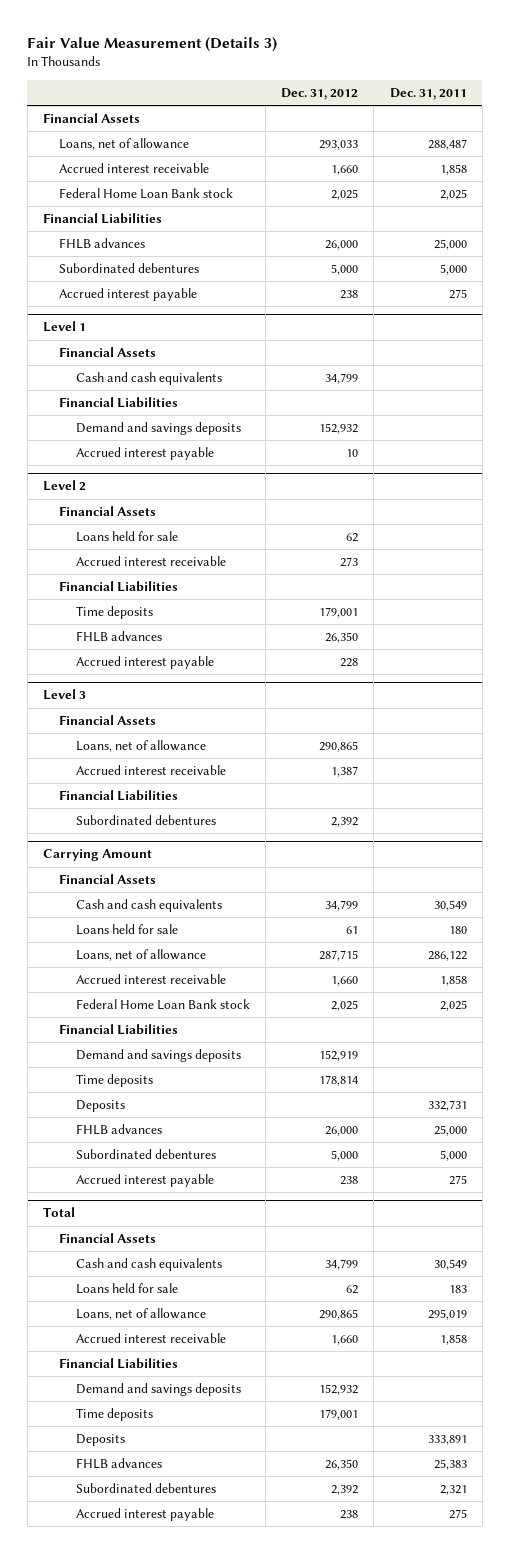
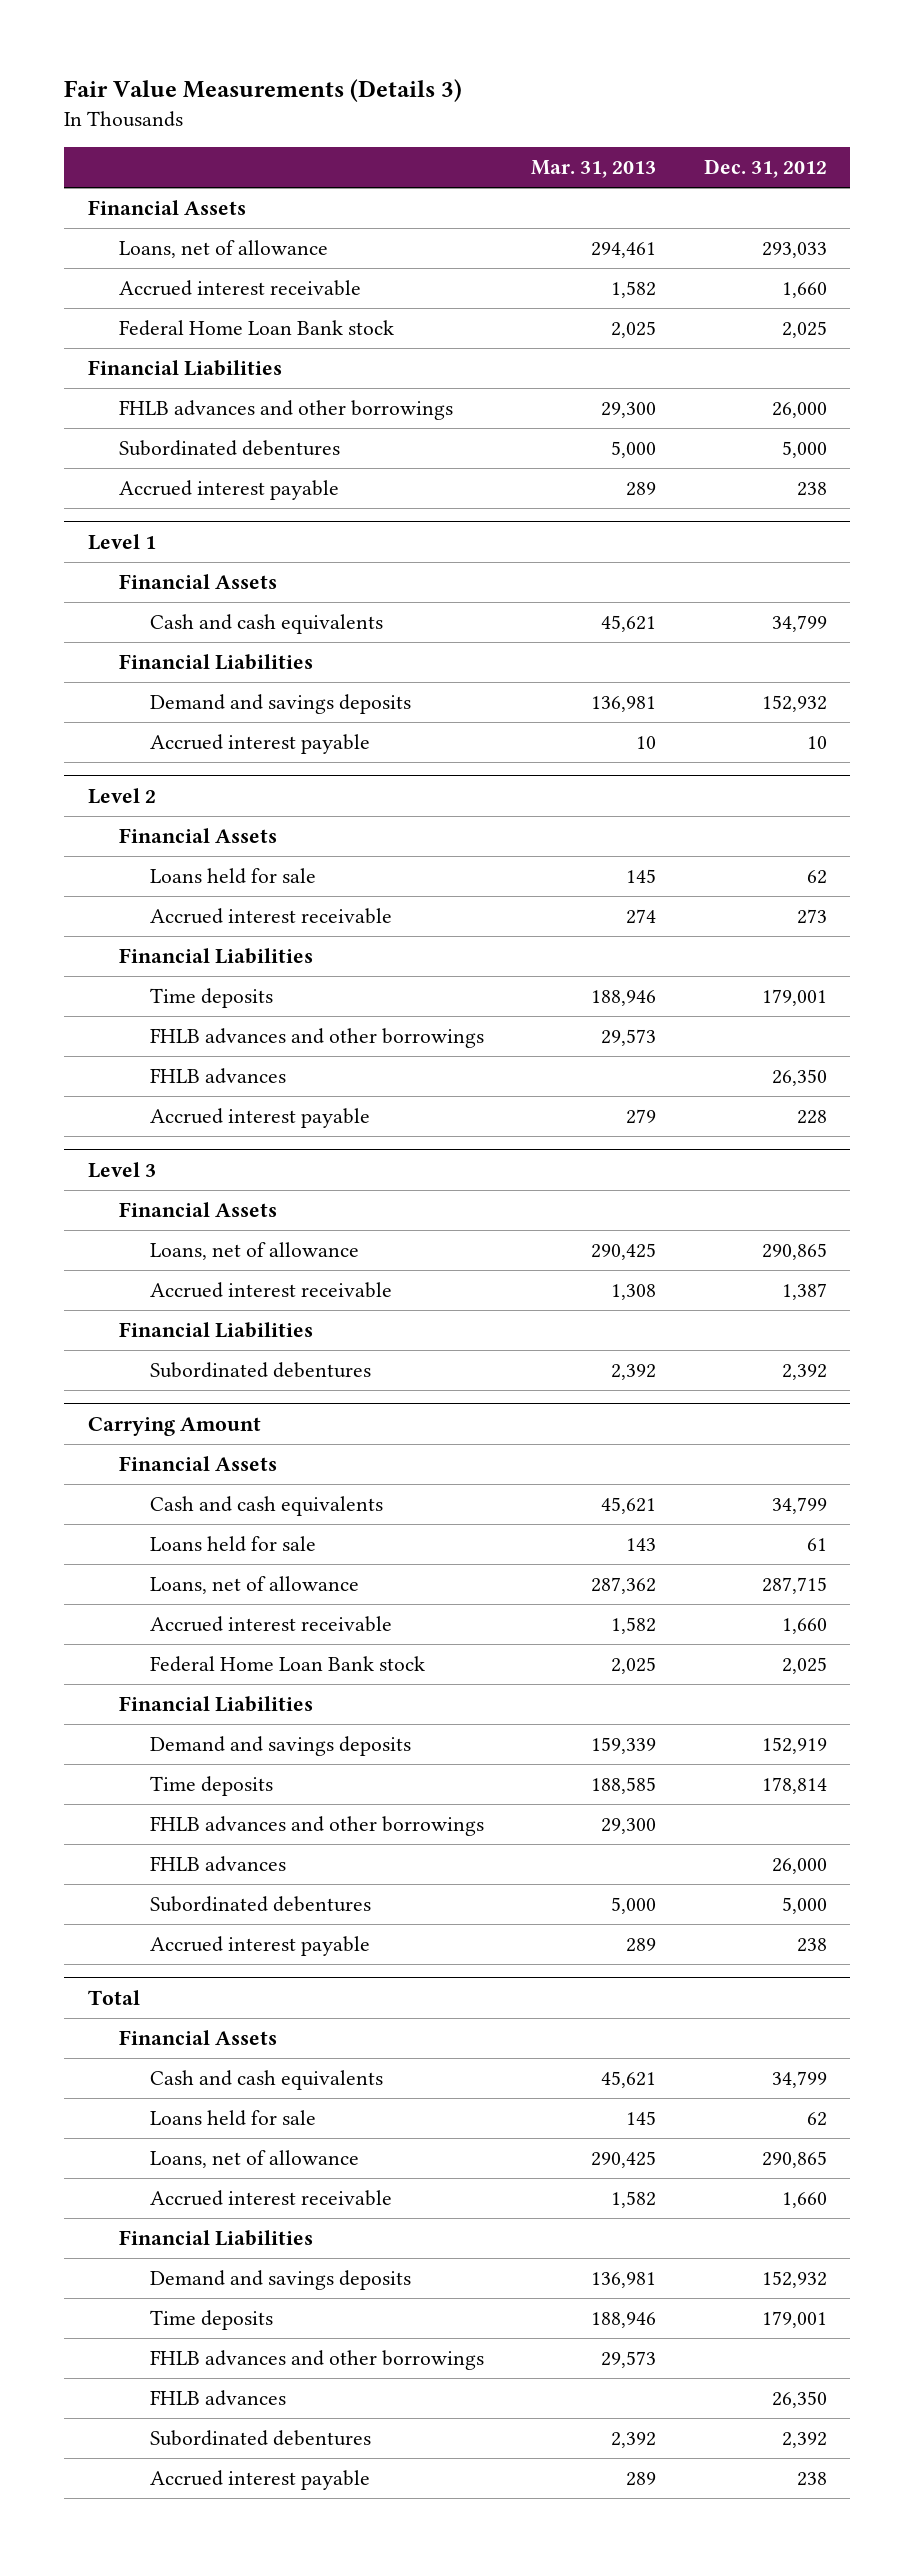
[27,36,278,52] Fair Value Measurement (Details 3) -> [63,79,462,103] Fair Value Measurements (Details 3)
[389,87,467,100] Dec. 31, 2011 -> none
none -> [531,160,657,179] Mar. 31, 2013
[59,238,146,250] FHLB advances -> none
none -> [118,399,453,420] FHLB advances and other borrowings
none -> [149,1027,484,1048] FHLB advances and other borrowings
[75,1100,125,1113] Deposits -> none
none -> [149,1815,484,1836] FHLB advances and other borrowings
[75,1434,125,1447] Deposits -> none
none -> [149,2349,484,2370] FHLB advances and other borrowings

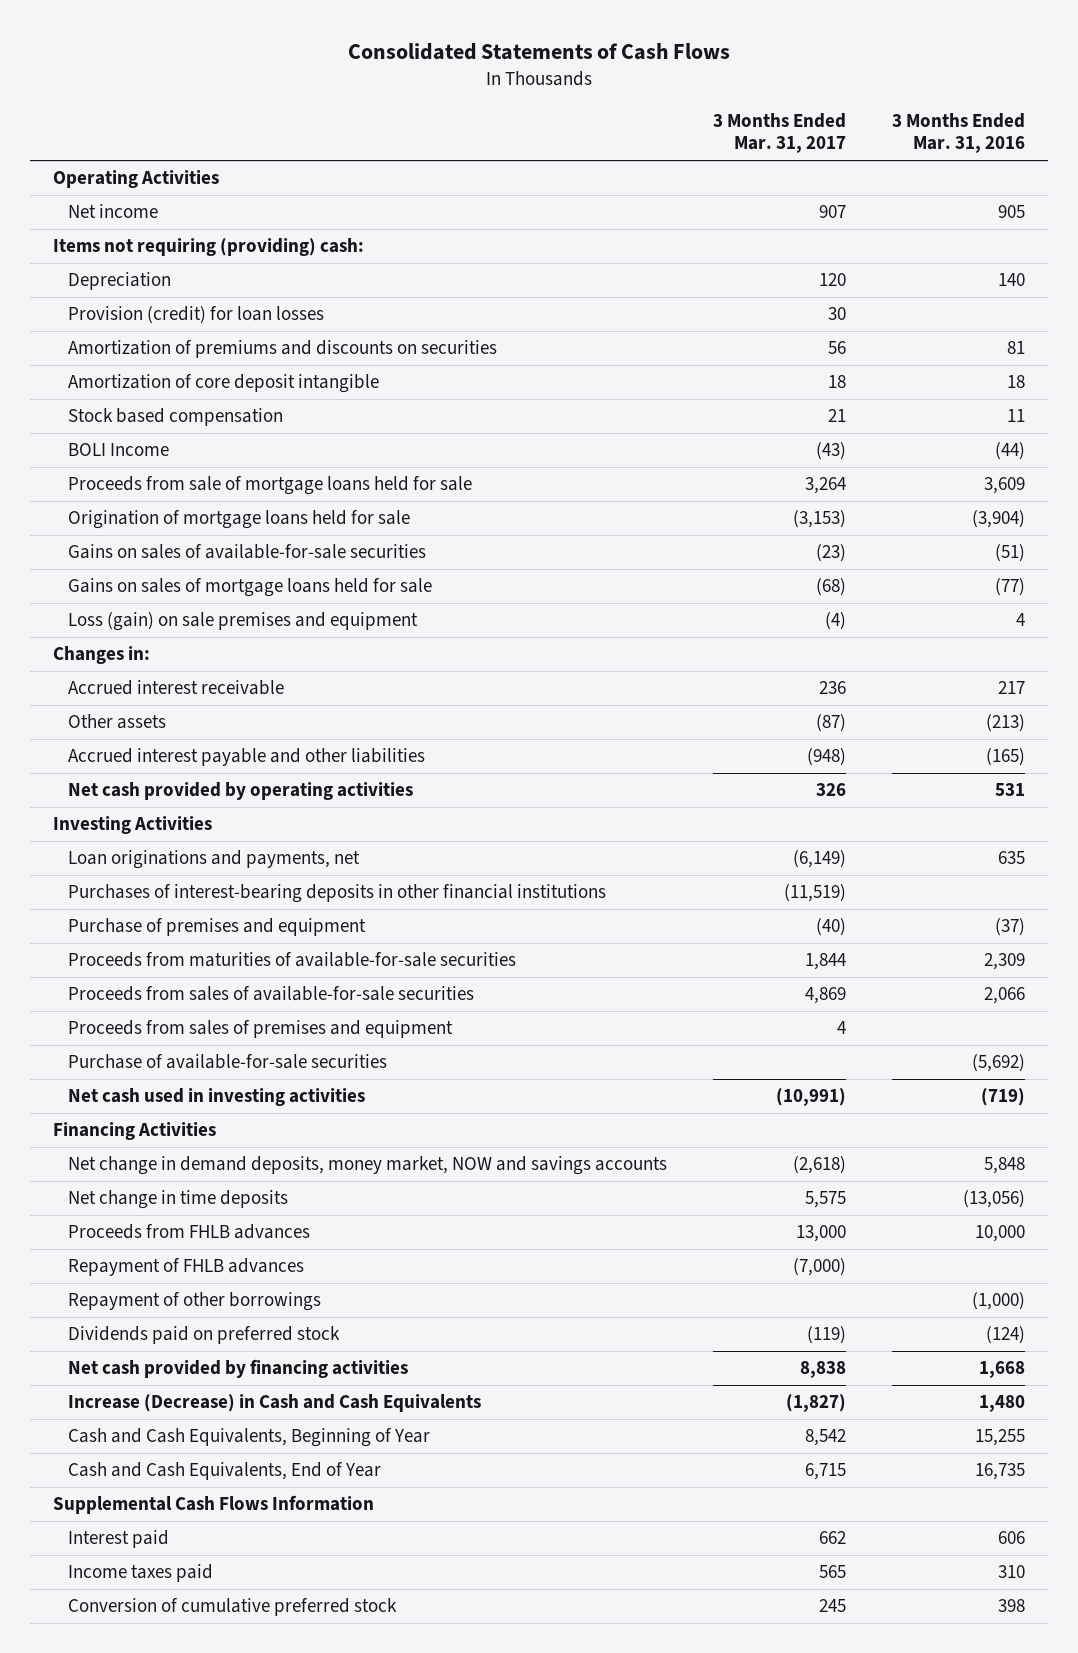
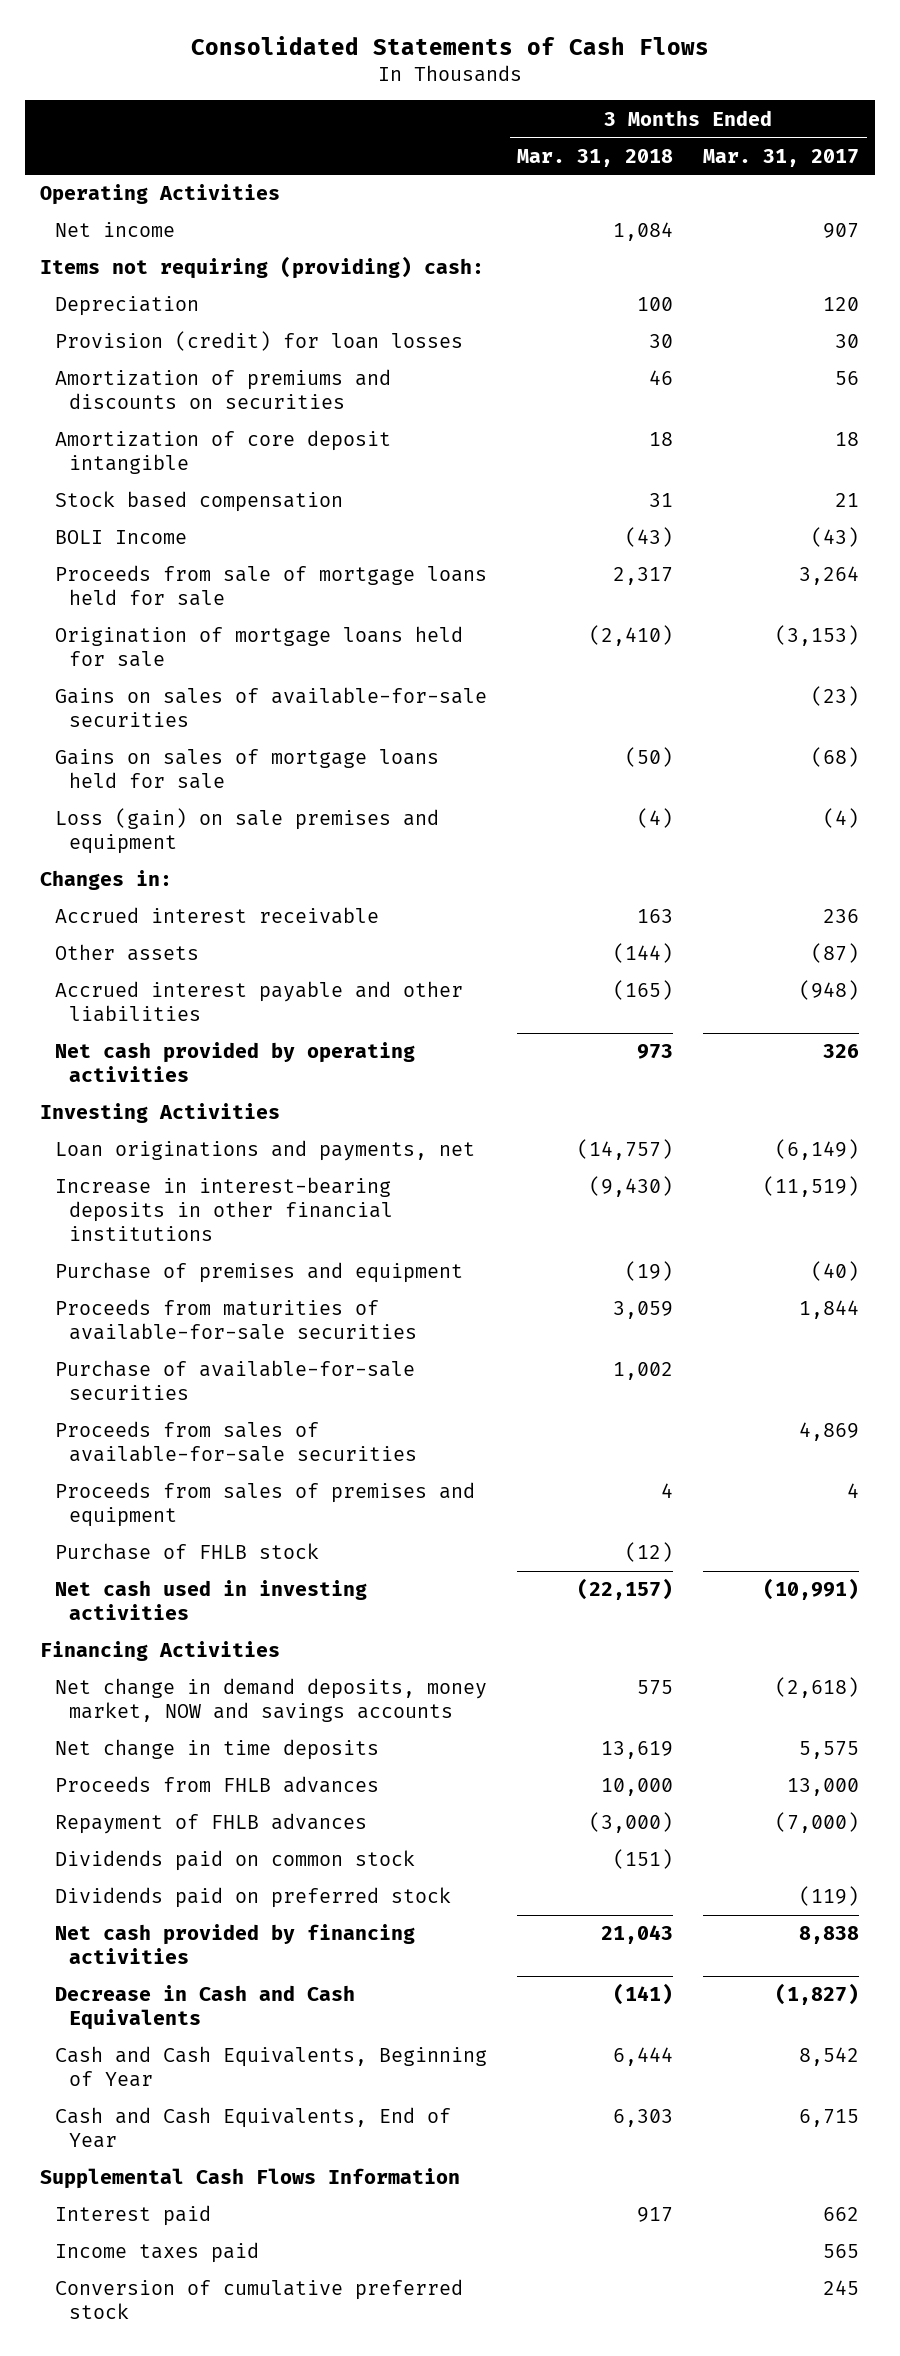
[892,112,1026,154] 3 Months Ended Mar. 31, 2016 -> none
none -> [517,148,674,167] Mar. 31, 2018
[67,884,606,904] Purchases of interest-bearing deposits in other financial institutions -> [54,1177,394,1241] Increase in interest-bearing deposits in other financial institutions
[67,1054,387,1070] Purchase of available-for-sale securities -> [54,1360,415,1401] Purchase of available-for-sale securities
none -> [54,1543,319,1561] Purchase of FHLB stock
[67,1292,321,1312] Repayment of other borrowings -> none
none -> [54,1850,415,1872] Dividends paid on common stock
[67,1394,481,1413] Increase (Decrease) in Cash and Cash Equivalents -> [54,1985,355,2031] Decrease in Cash and Cash Equivalents

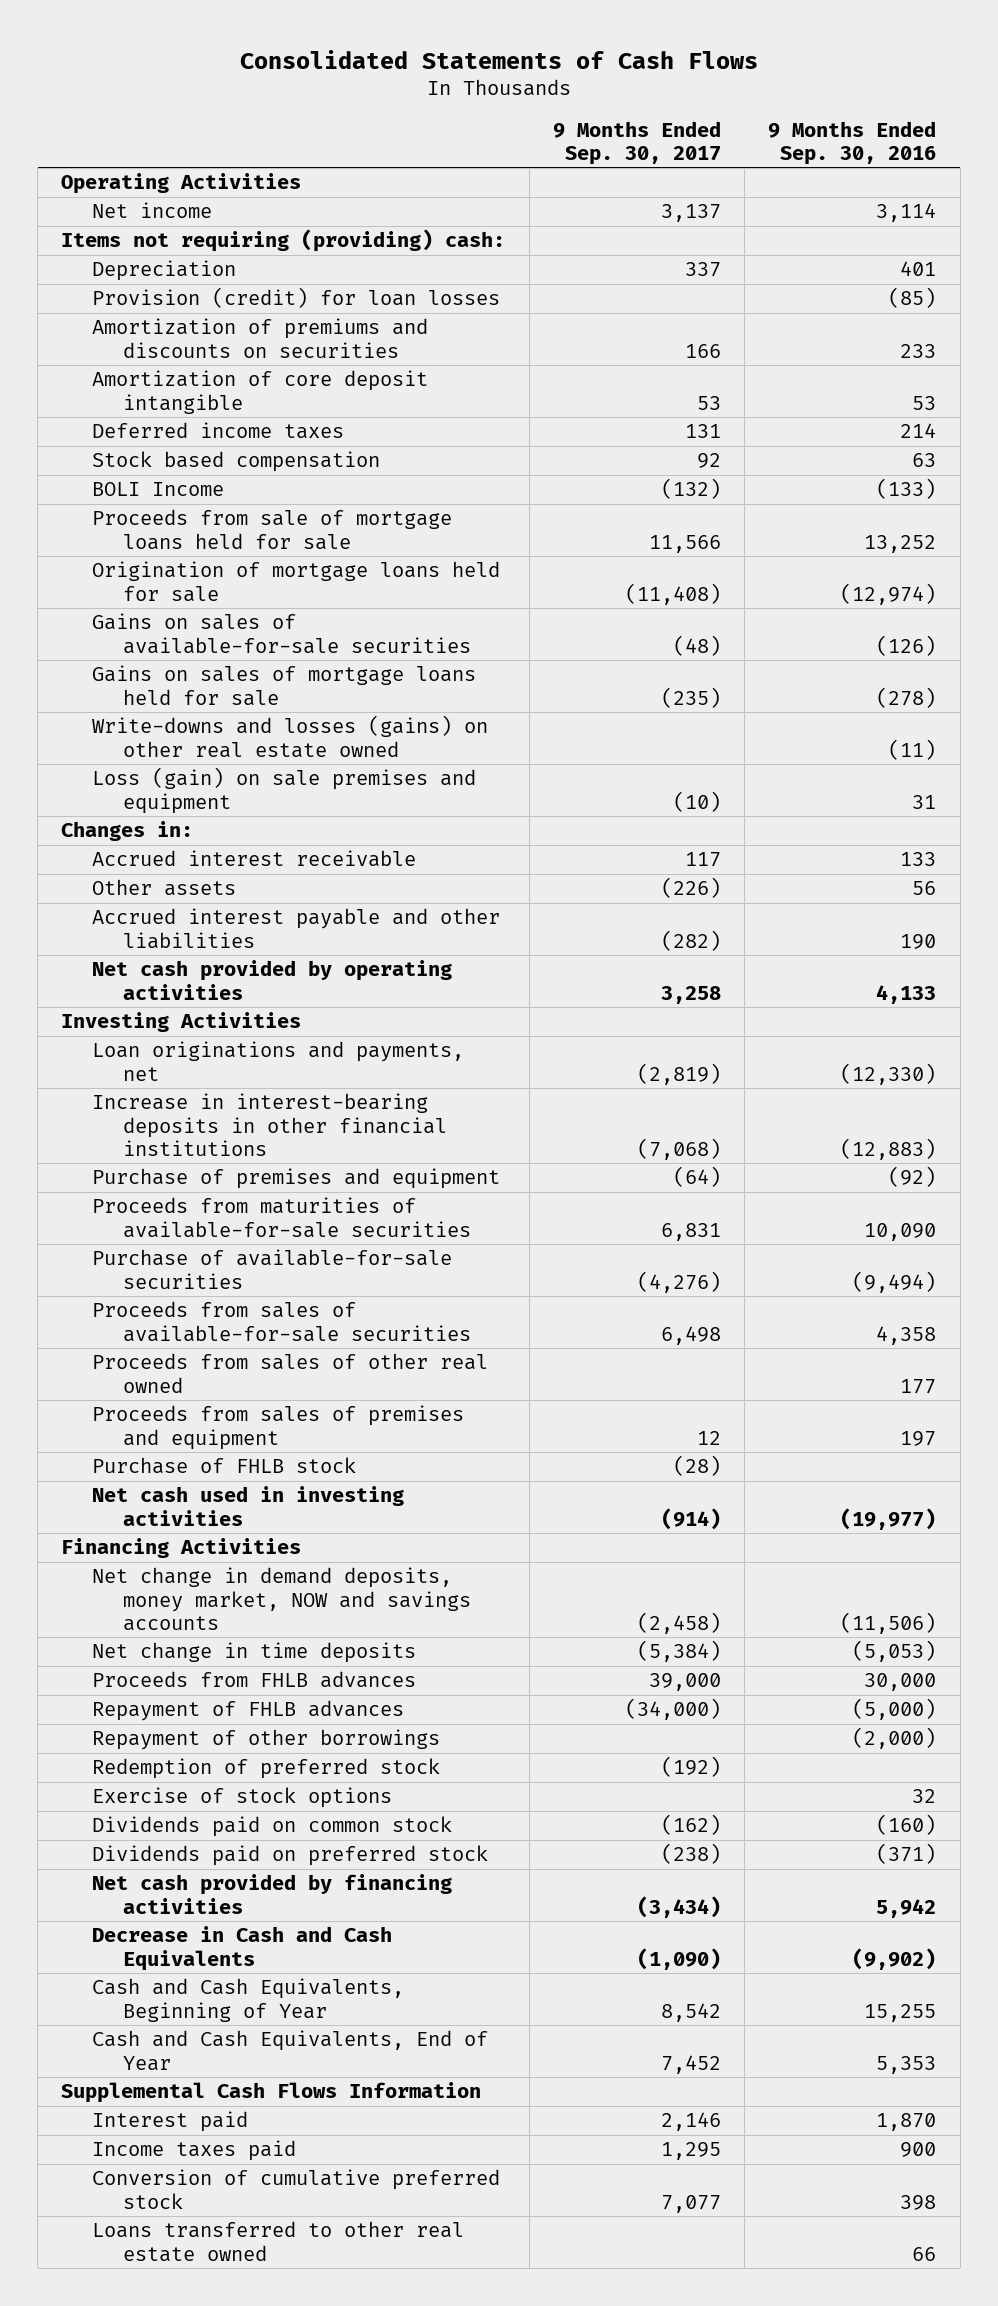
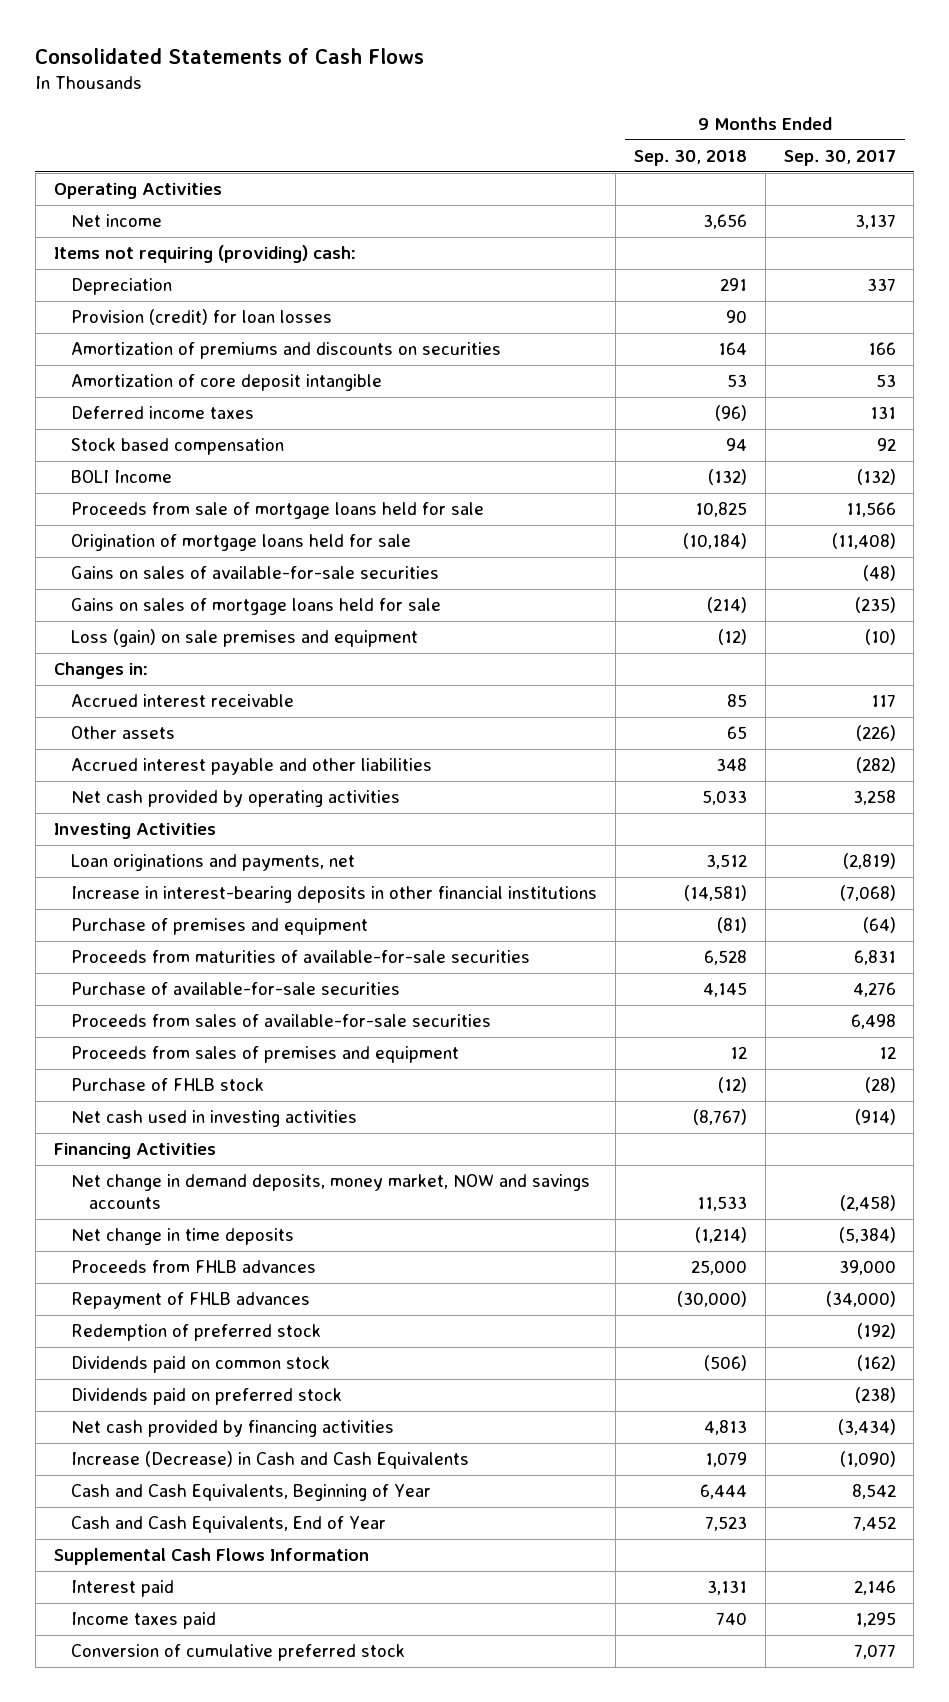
[768,120,937,166] 9 Months Ended Sep. 30, 2016 -> none
none -> [633,150,747,167] Sep. 30, 2018
[92,715,489,758] Write-downs and losses (gains) on other real estate owned -> none
[636,1270,721,1293] (4,276) -> [852,982,896,998] 4,276
[92,1353,489,1393] Proceeds from sales of other real owned -> none
[92,1729,441,1751] Repayment of other borrowings -> none
[92,1787,393,1809] Exercise of stock options -> none
[92,1926,393,1971] Decrease in Cash and Cash Equivalents -> [71,1451,470,1470] Increase (Decrease) in Cash and Cash Equivalents
[92,2221,465,2262] Loans transferred to other real estate owned -> none

